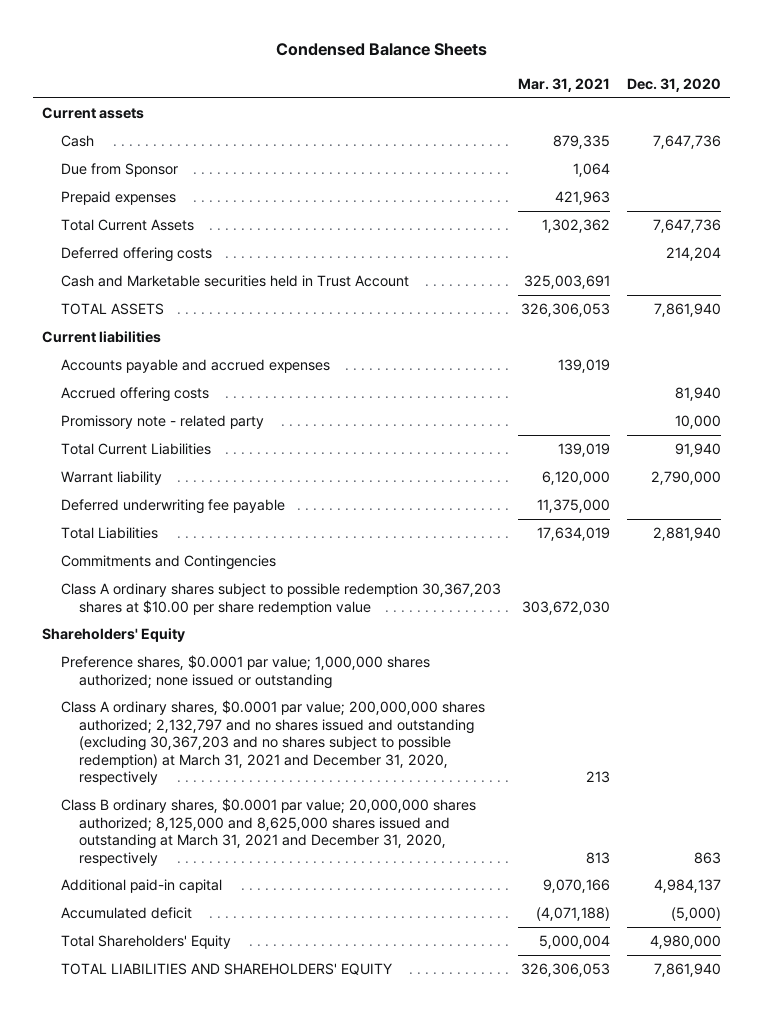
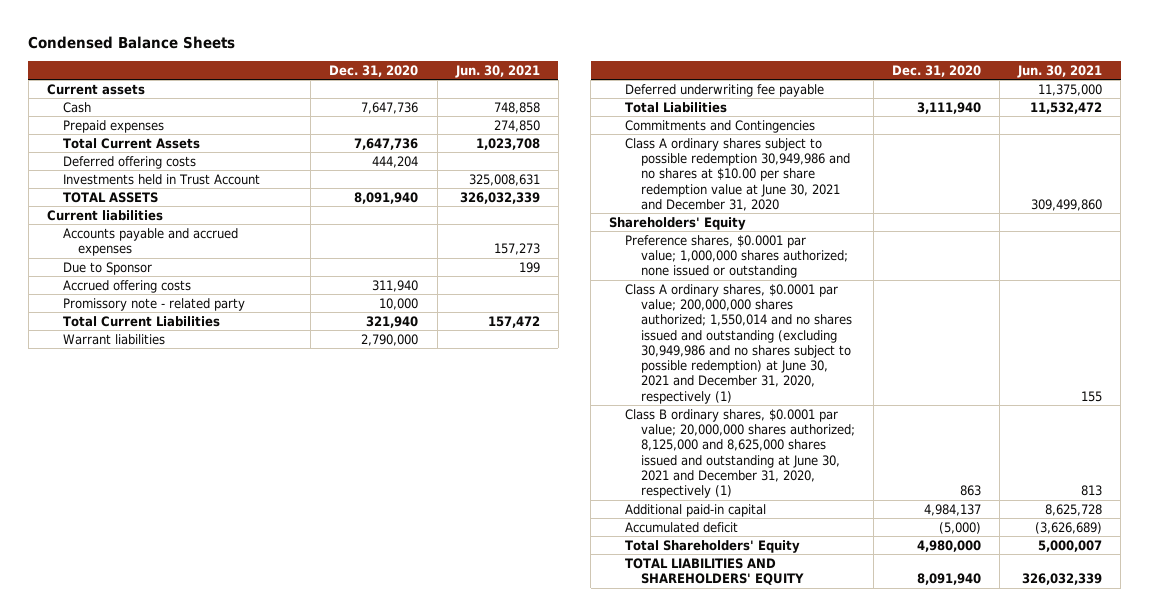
[517,77,610,92] Mar. 31, 2021 -> none
none -> [454,64,540,78] Jun. 30, 2021
[60,163,178,178] Due from Sponsor -> none
[666,247,722,262] 214,204 -> [372,155,419,168] 444,204
[60,275,409,288] Cash and Marketable securities held in Trust Account -> [62,173,260,185] Investments held in Trust Account
[654,303,722,318] 7,861,940 -> [354,191,419,204] 8,091,940
none -> [62,261,152,275] Due to Sponsor
[675,387,722,402] 81,940 -> [372,279,419,292] 311,940
[675,443,722,458] 91,940 -> [366,315,419,328] 321,940
[60,471,162,486] Warrant liability -> [62,333,165,345] Warrant liabilities
[653,527,722,542] 2,881,940 -> [916,101,981,114] 3,111,940
[60,583,501,615] Class A ordinary shares subject to possible redemption 30,367,203 shares at $10.00 per share redemption value -> [624,137,850,211] Class A ordinary shares subject to possible redemption 30,949,986 and no shares at $10.00 per share redemption value at June 30, 2021 and December 31, 2020
[60,700,485,786] Class A ordinary shares, $0.0001 par value; 200,000,000 shares authorized; 2,132,797 and no shares issued and outstanding (excluding 30,367,203 and no shares subject to possible redemption) at March 31, 2021 and December 31, 2020, respectively -> [624,283,852,404] Class A ordinary shares, $0.0001 par value; 200,000,000 shares authorized; 1,550,014 and no shares issued and outstanding (excluding 30,949,986 and no shares subject to possible redemption) at June 30, 2021 and December 31, 2020, respectively (1)
[60,798,476,866] Class B ordinary shares, $0.0001 par value; 20,000,000 shares authorized; 8,125,000 and 8,625,000 shares issued and outstanding at March 31, 2021 and December 31, 2020, respectively -> [624,408,855,499] Class B ordinary shares, $0.0001 par value; 20,000,000 shares authorized; 8,125,000 and 8,625,000 shares issued and outstanding at June 30, 2021 and December 31, 2020, respectively (1)
[654,963,722,978] 7,861,940 -> [916,573,981,586] 8,091,940

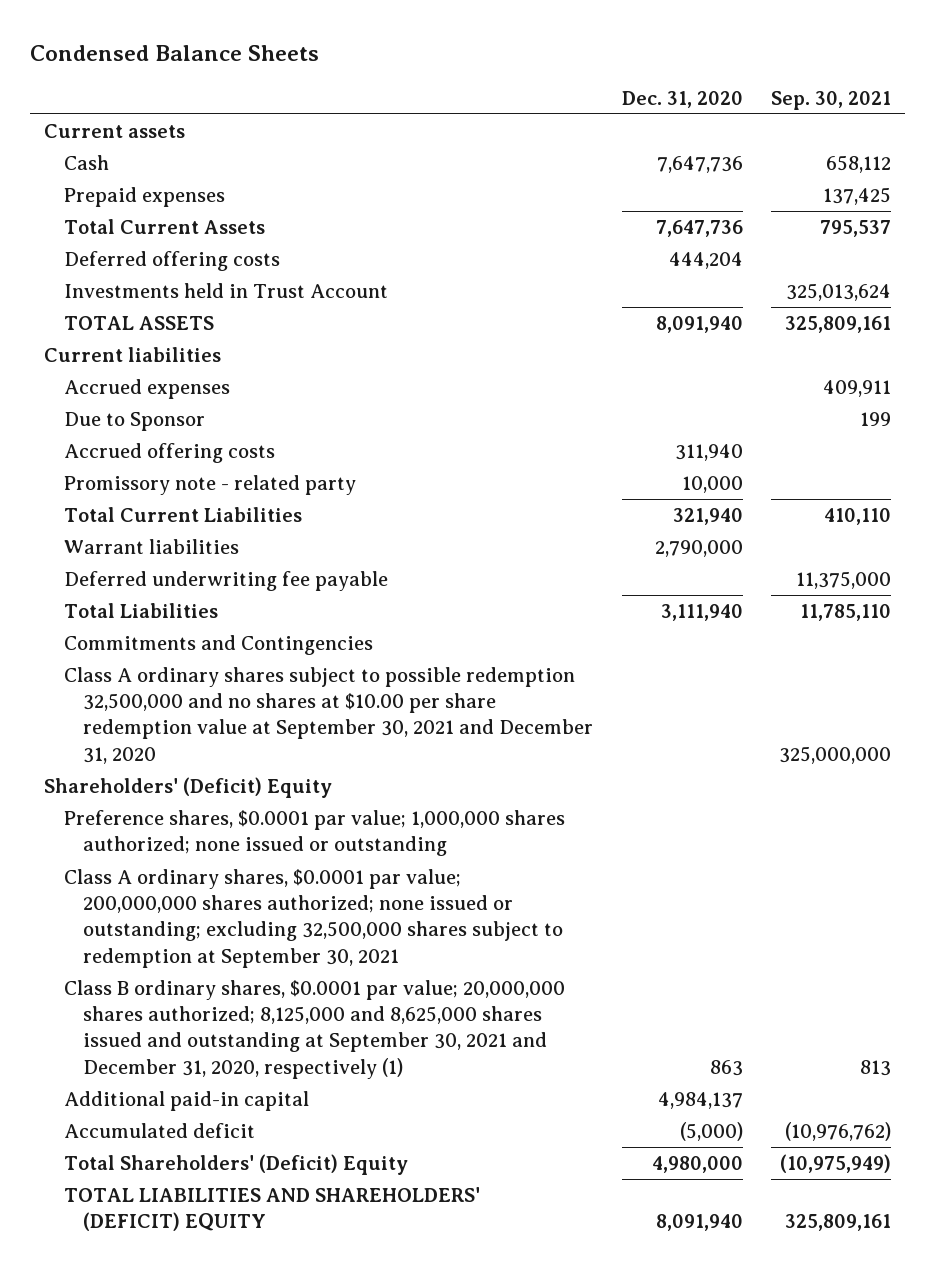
[454,64,540,78] Jun. 30, 2021 -> none
none -> [770,90,891,110] Sep. 30, 2021
[62,227,238,257] Accounts payable and accrued expenses -> [63,379,230,400] Accrued expenses
[624,137,850,211] Class A ordinary shares subject to possible redemption 30,949,986 and no shares at $10.00 per share redemption value at June 30, 2021 and December 31, 2020 -> [63,667,594,764] Class A ordinary shares subject to possible redemption 32,500,000 and no shares at $10.00 per share redemption value at September 30, 2021 and December 31, 2020
[609,216,747,230] Shareholders' Equity -> [44,777,333,799] Shareholders' (Deficit) Equity
[624,283,852,404] Class A ordinary shares, $0.0001 par value; 200,000,000 shares authorized; 1,550,014 and no shares issued and outstanding (excluding 30,949,986 and no shares subject to possible redemption) at June 30, 2021 and December 31, 2020, respectively (1) -> [63,869,564,968] Class A ordinary shares, $0.0001 par value; 200,000,000 shares authorized; none issued or outstanding; excluding 32,500,000 shares subject to redemption at September 30, 2021
[624,408,855,499] Class B ordinary shares, $0.0001 par value; 20,000,000 shares authorized; 8,125,000 and 8,625,000 shares issued and outstanding at June 30, 2021 and December 31, 2020, respectively (1) -> [63,980,565,1079] Class B ordinary shares, $0.0001 par value; 20,000,000 shares authorized; 8,125,000 and 8,625,000 shares issued and outstanding at September 30, 2021 and December 31, 2020, respectively (1)
[624,539,800,553] Total Shareholders' Equity -> [63,1154,408,1176] Total Shareholders' (Deficit) Equity
[624,557,804,586] TOTAL LIABILITIES AND SHAREHOLDERS' EQUITY -> [63,1187,480,1232] TOTAL LIABILITIES AND SHAREHOLDERS' (DEFICIT) EQUITY

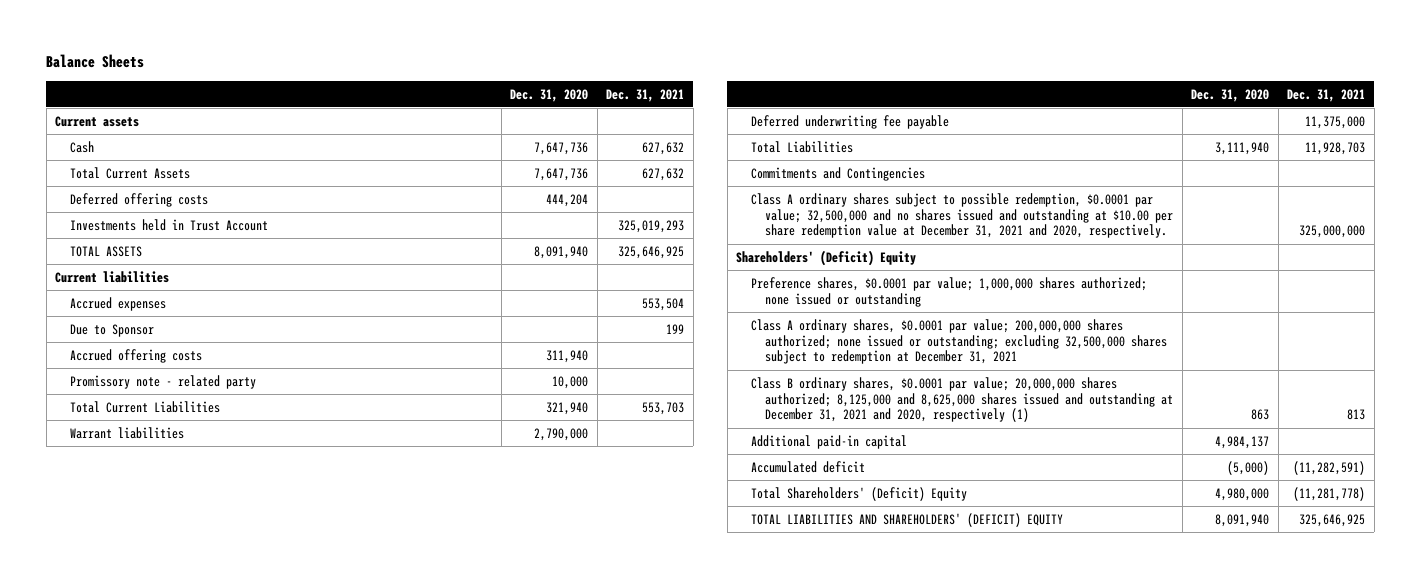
[29,45,319,62] Condensed Balance Sheets -> [46,54,145,69] Balance Sheets
[770,90,891,110] Sep. 30, 2021 -> none
none -> [606,88,685,102] Dec. 31, 2021
[63,187,225,208] Prepaid expenses -> none
[63,667,594,764] Class A ordinary shares subject to possible redemption 32,500,000 and no shares at $10.00 per share redemption value at September 30, 2021 and December 31, 2020 -> [750,192,1174,239] Class A ordinary shares subject to possible redemption, $0.0001 par value; 32,500,000 and no shares issued and outstanding at $10.00 per share redemption value at December 31, 2021 and 2020, respectively.
[63,869,564,968] Class A ordinary shares, $0.0001 par value; 200,000,000 shares authorized; none issued or outstanding; excluding 32,500,000 shares subject to redemption at September 30, 2021 -> [750,318,1168,365] Class A ordinary shares, $0.0001 par value; 200,000,000 shares authorized; none issued or outstanding; excluding 32,500,000 shares subject to redemption at December 31, 2021
[63,980,565,1079] Class B ordinary shares, $0.0001 par value; 20,000,000 shares authorized; 8,125,000 and 8,625,000 shares issued and outstanding at September 30, 2021 and December 31, 2020, respectively (1) -> [750,376,1174,423] Class B ordinary shares, $0.0001 par value; 20,000,000 shares authorized; 8,125,000 and 8,625,000 shares issued and outstanding at December 31, 2021 and 2020, respectively (1)

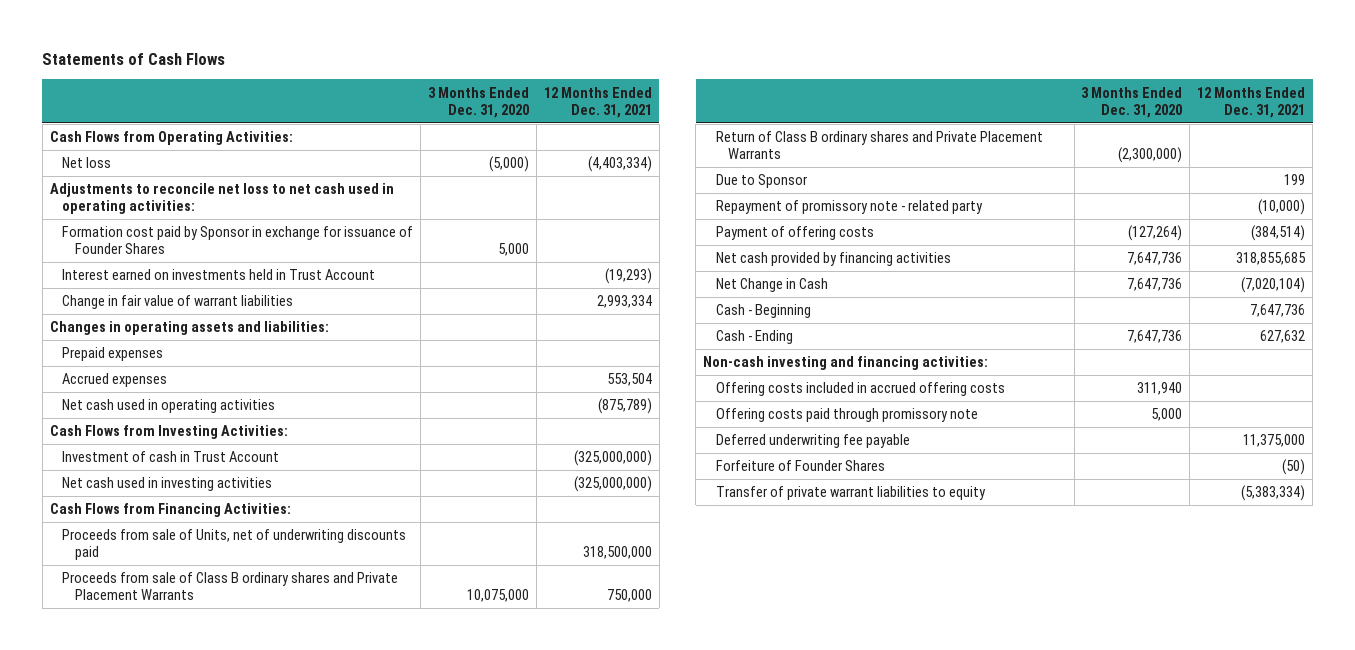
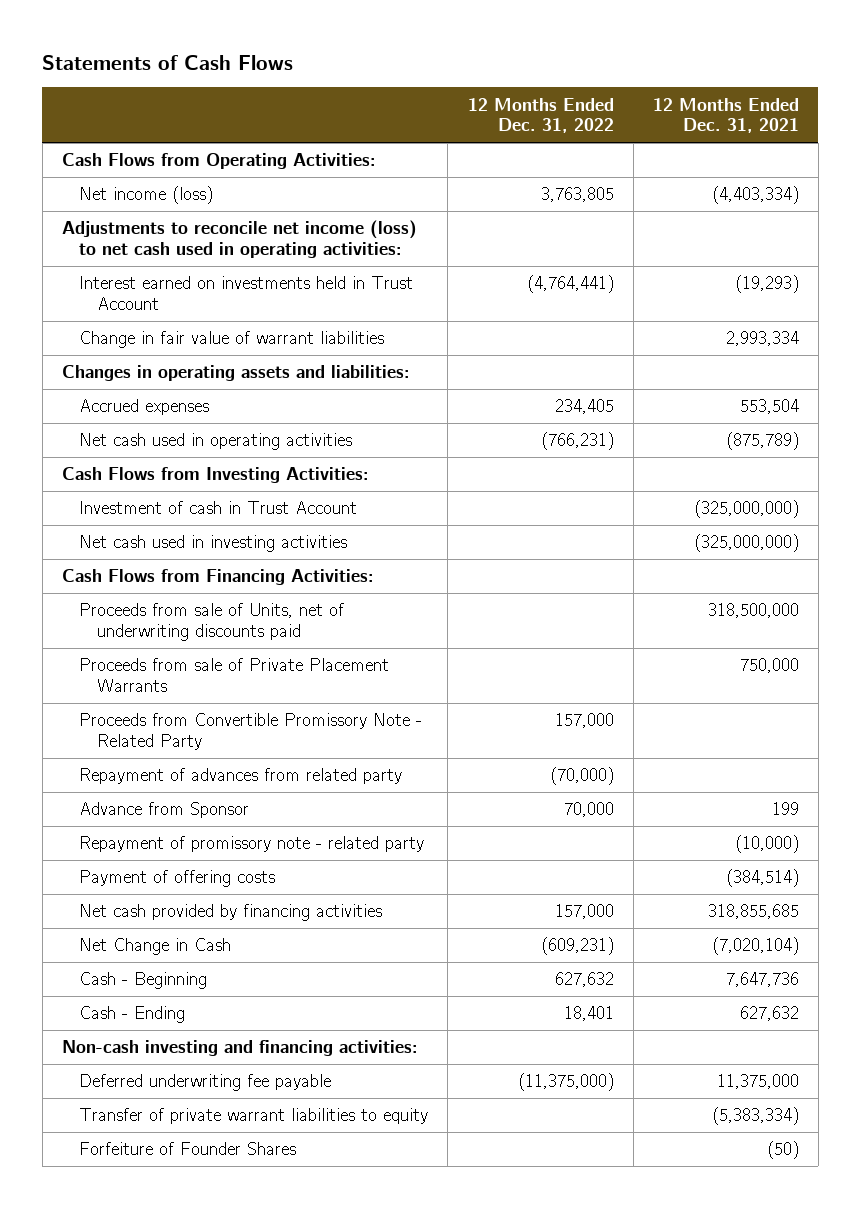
[428,86,530,118] 3 Months Ended Dec. 31, 2020 -> none
none -> [467,97,614,133] 12 Months Ended Dec. 31, 2022
[62,226,414,255] Formation cost paid by Sponsor in exchange for issuance of Founder Shares -> none
[62,157,112,169] Net loss -> [79,186,214,205] Net income (loss)
[49,183,394,215] Adjustments to reconcile net loss to net cash used in operating activities: -> [62,220,418,258] Adjustments to reconcile net income (loss) to net cash used in operating activities:
[62,347,164,362] Prepaid expenses -> none
[715,131,1043,160] Return of Class B ordinary shares and Private Placement Warrants -> none
[62,572,399,601] Proceeds from sale of Class B ordinary shares and Private Placement Warrants -> [79,658,390,692] Proceeds from sale of Private Placement Warrants
none -> [79,713,423,750] Proceeds from Convertible Promissory Note - Related Party
none -> [79,768,403,785] Repayment of advances from related party
[715,174,807,189] Due to Sponsor -> [79,802,250,819] Advance from Sponsor
[715,382,1005,397] Offering costs included in accrued offering costs -> none
[715,408,978,423] Offering costs paid through promissory note -> none
[715,460,885,472] Forfeiture of Founder Shares -> [79,1142,297,1156] Forfeiture of Founder Shares

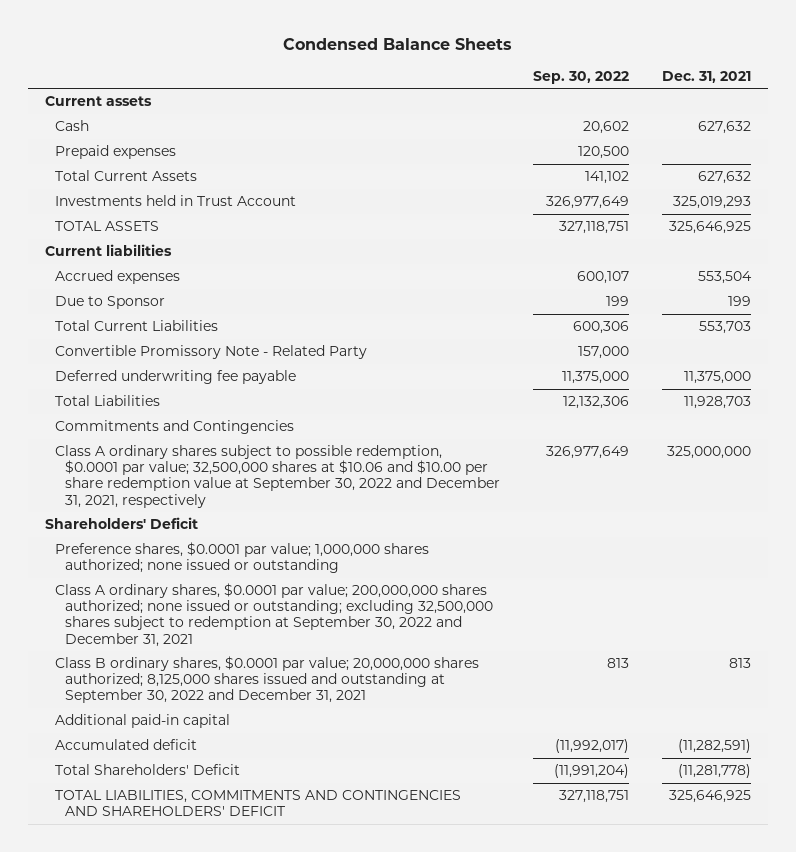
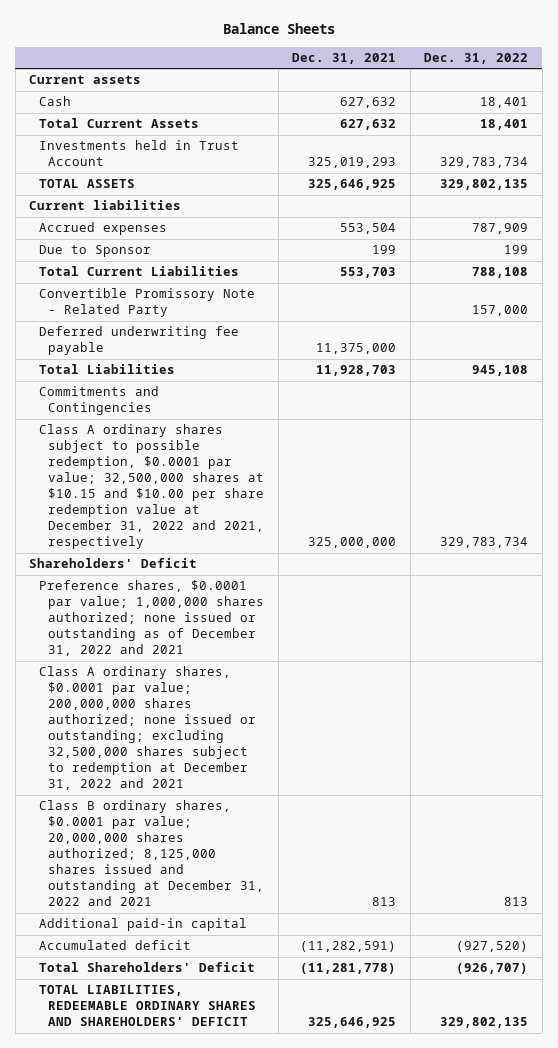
[283,37,513,50] Condensed Balance Sheets -> [222,23,335,35] Balance Sheets
[532,70,629,84] Sep. 30, 2022 -> none
none -> [424,52,529,64] Dec. 31, 2022
[54,145,176,160] Prepaid expenses -> none
[54,445,500,508] Class A ordinary shares subject to possible redemption, $0.0001 par value; 32,500,000 shares at $10.06 and $10.00 per share redemption value at September 30, 2022 and December 31, 2021, respectively -> [38,424,265,550] Class A ordinary shares subject to possible redemption, $0.0001 par value; 32,500,000 shares at $10.15 and $10.00 per share redemption value at December 31, 2022 and 2021, respectively
[54,542,429,574] Preference shares, $0.0001 par value; 1,000,000 shares authorized; none issued or outstanding -> [38,580,265,657] Preference shares, $0.0001 par value; 1,000,000 shares authorized; none issued or outstanding as of December 31, 2022 and 2021
[54,583,493,647] Class A ordinary shares, $0.0001 par value; 200,000,000 shares authorized; none issued or outstanding; excluding 32,500,000 shares subject to redemption at September 30, 2022 and December 31, 2021 -> [38,666,257,791] Class A ordinary shares, $0.0001 par value; 200,000,000 shares authorized; none issued or outstanding; excluding 32,500,000 shares subject to redemption at December 31, 2022 and 2021
[54,656,479,704] Class B ordinary shares, $0.0001 par value; 20,000,000 shares authorized; 8,125,000 shares issued and outstanding at September 30, 2022 and December 31, 2021 -> [38,800,265,907] Class B ordinary shares, $0.0001 par value; 20,000,000 shares authorized; 8,125,000 shares issued and outstanding at December 31, 2022 and 2021
[54,790,461,817] TOTAL LIABILITIES, COMMITMENTS AND CONTINGENCIES AND SHAREHOLDERS' DEFICIT -> [38,985,257,1027] TOTAL LIABILITIES, REDEEMABLE ORDINARY SHARES AND SHAREHOLDERS' DEFICIT

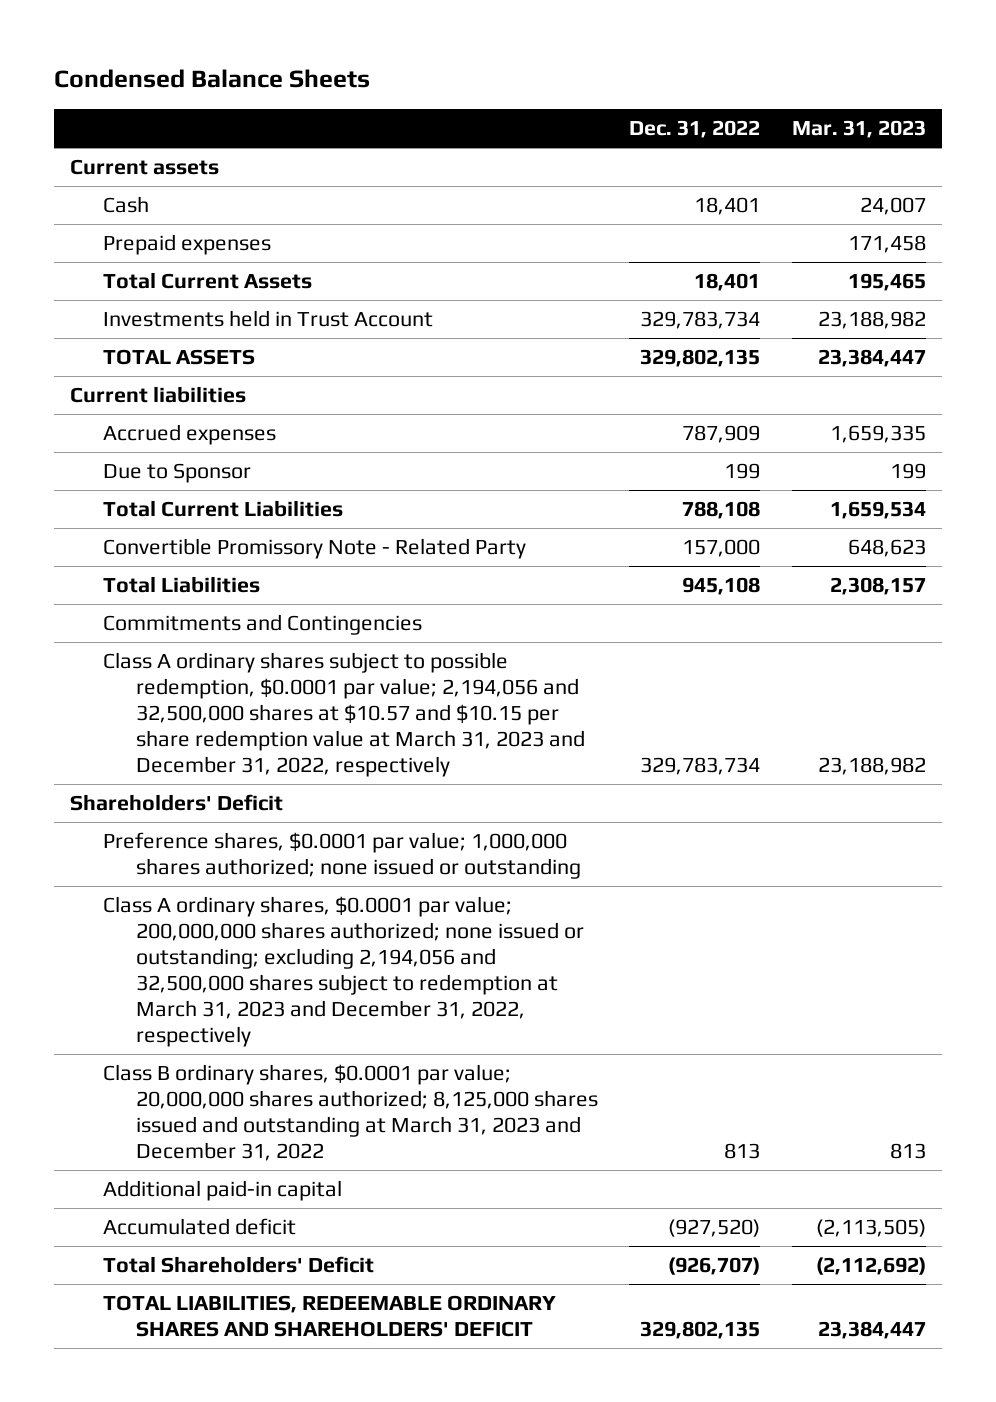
[222,23,335,35] Balance Sheets -> [53,69,370,89] Condensed Balance Sheets
[292,52,397,64] Dec. 31, 2021 -> none
none -> [792,120,927,139] Mar. 31, 2023
none -> [102,234,271,256] Prepaid expenses
[38,326,239,356] Deferred underwriting fee payable -> none
[38,424,265,550] Class A ordinary shares subject to possible redemption, $0.0001 par value; 32,500,000 shares at $10.15 and $10.00 per share redemption value at December 31, 2022 and 2021, respectively -> [102,652,585,778] Class A ordinary shares subject to possible redemption, $0.0001 par value; 2,194,056 and 32,500,000 shares at $10.57 and $10.15 per share redemption value at March 31, 2023 and December 31, 2022, respectively
[38,580,265,657] Preference shares, $0.0001 par value; 1,000,000 shares authorized; none issued or outstanding as of December 31, 2022 and 2021 -> [102,832,581,880] Preference shares, $0.0001 par value; 1,000,000 shares authorized; none issued or outstanding
[38,666,257,791] Class A ordinary shares, $0.0001 par value; 200,000,000 shares authorized; none issued or outstanding; excluding 32,500,000 shares subject to redemption at December 31, 2022 and 2021 -> [102,896,584,1048] Class A ordinary shares, $0.0001 par value; 200,000,000 shares authorized; none issued or outstanding; excluding 2,194,056 and 32,500,000 shares subject to redemption at March 31, 2023 and December 31, 2022, respectively
[38,800,265,907] Class B ordinary shares, $0.0001 par value; 20,000,000 shares authorized; 8,125,000 shares issued and outstanding at December 31, 2022 and 2021 -> [102,1064,598,1162] Class B ordinary shares, $0.0001 par value; 20,000,000 shares authorized; 8,125,000 shares issued and outstanding at March 31, 2023 and December 31, 2022

